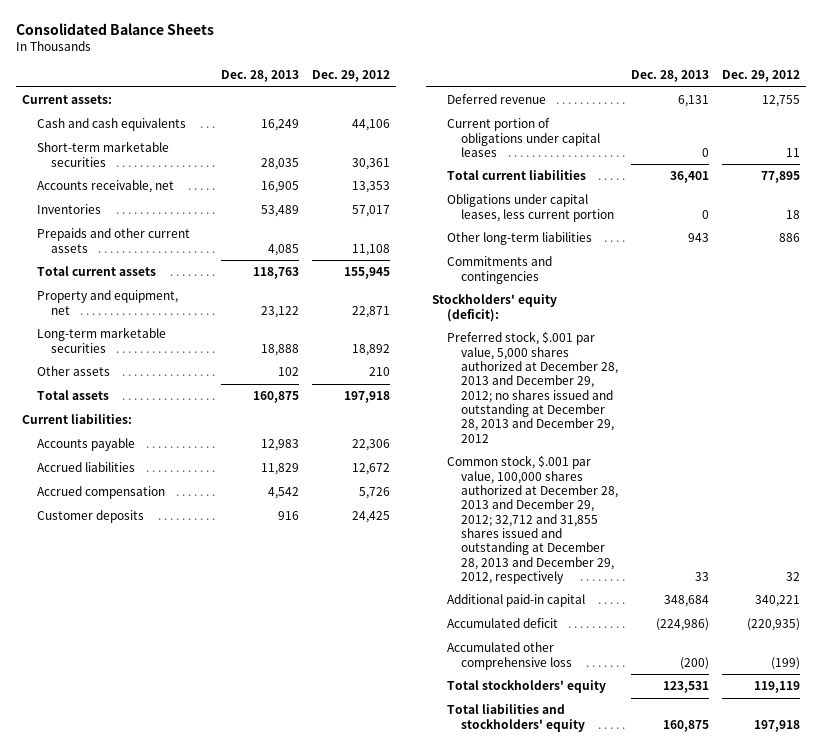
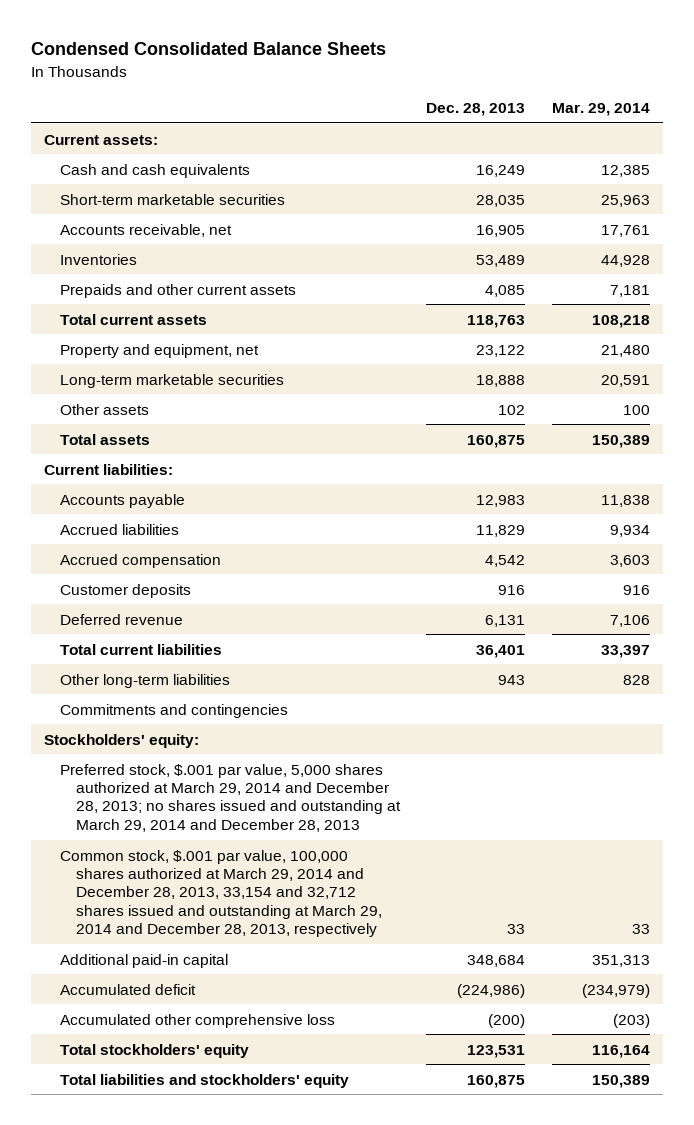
[16,22,215,35] Consolidated Balance Sheets -> [31,42,387,56] Condensed Consolidated Balance Sheets
[311,70,390,83] Dec. 29, 2012 -> none
none -> [551,102,650,116] Mar. 29, 2014
[446,118,601,157] Current portion of obligations under capital leases -> none
[446,194,615,222] Obligations under capital leases, less current portion -> none
[432,294,558,322] Stockholders' equity (deficit): -> [44,733,200,748] Stockholders' equity:
[446,331,619,443] Preferred stock, $.001 par value, 5,000 shares authorized at December 28, 2013 and December 29, 2012; no shares issued and outstanding at December 28, 2013 and December 29, 2012 -> [60,763,401,832] Preferred stock, $.001 par value, 5,000 shares authorized at March 29, 2014 and December 28, 2013; no shares issued and outstanding at March 29, 2014 and December 28, 2013
[446,455,619,584] Common stock, $.001 par value, 100,000 shares authorized at December 28, 2013 and December 29, 2012; 32,712 and 31,855 shares issued and outstanding at December 28, 2013 and December 29, 2012, respectively -> [60,849,382,938] Common stock, $.001 par value, 100,000 shares authorized at March 29, 2014 and December 28, 2013, 33,154 and 32,712 shares issued and outstanding at March 29, 2014 and December 28, 2013, respectively

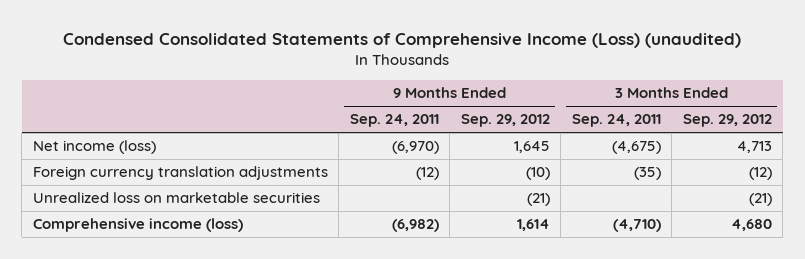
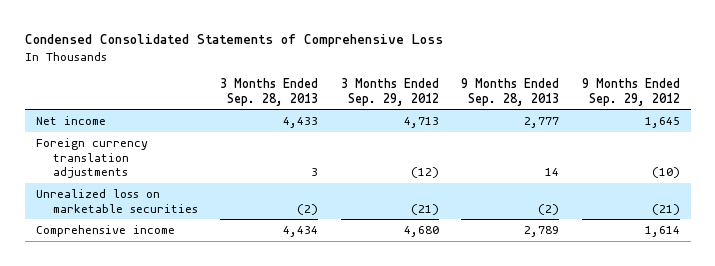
[63,32,742,48] Condensed Consolidated Statements of Comprehensive Income (Loss) (unaudited) -> [24,33,443,47] Condensed Consolidated Statements of Comprehensive Loss
[349,114,439,128] Sep. 24, 2011 -> none
[571,114,661,128] Sep. 24, 2011 -> none
none -> [220,78,319,106] 3 Months Ended Sep. 28, 2013
none -> [461,78,560,106] 9 Months Ended Sep. 28, 2013
[32,140,156,155] Net income (loss) -> [35,116,106,126] Net income
[32,218,243,233] Comprehensive income (loss) -> [35,225,175,238] Comprehensive income

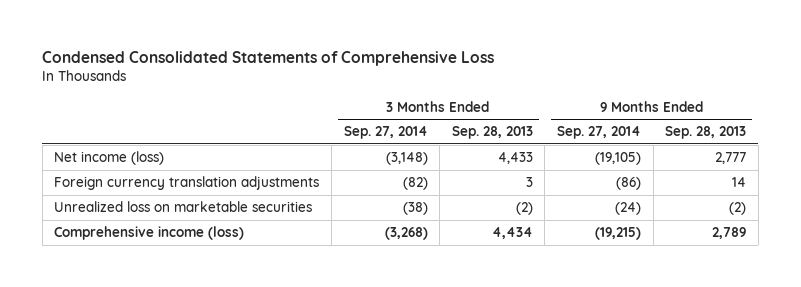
[340,78,439,106] 3 Months Ended Sep. 29, 2012 -> none
[581,78,680,106] 9 Months Ended Sep. 29, 2012 -> none
none -> [343,126,428,140] Sep. 27, 2014
none -> [557,126,642,140] Sep. 27, 2014
[35,116,106,126] Net income -> [54,151,165,166] Net income (loss)
[35,225,175,238] Comprehensive income -> [54,226,245,241] Comprehensive income (loss)

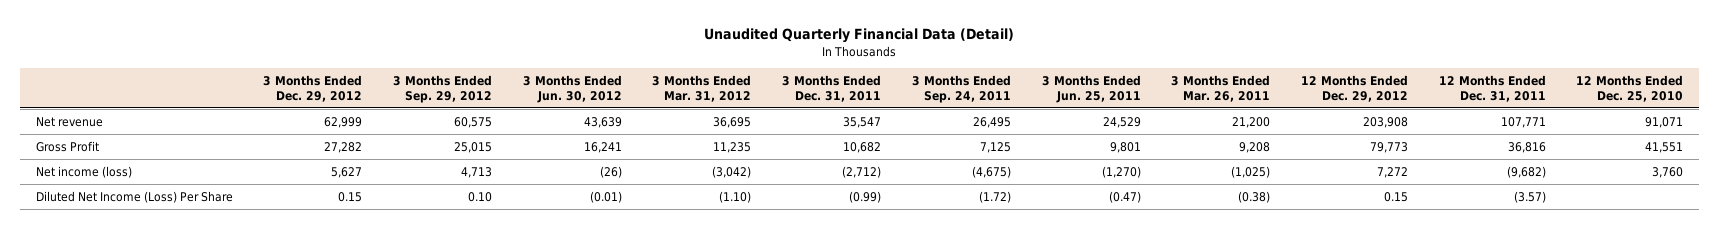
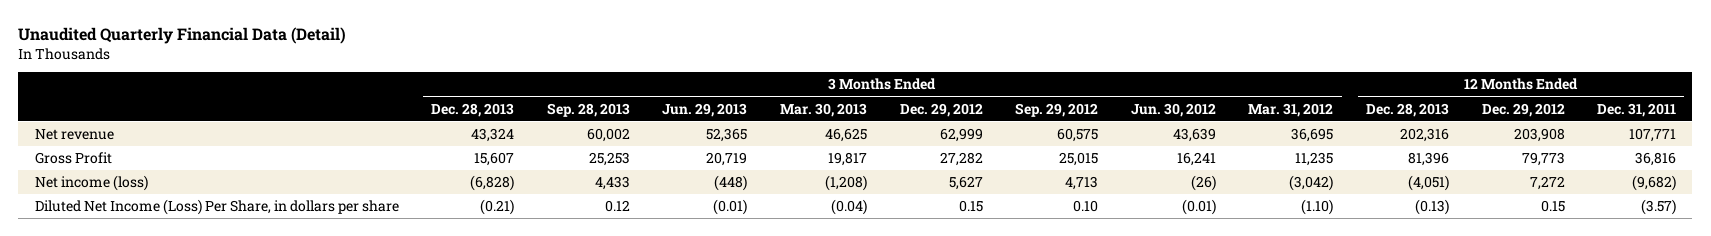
[782,74,882,102] 3 Months Ended Dec. 31, 2011 -> none
[911,74,1011,103] 3 Months Ended Sep. 24, 2011 -> none
[1041,74,1141,103] 3 Months Ended Jun. 25, 2011 -> none
[1171,74,1271,102] 3 Months Ended Mar. 26, 2011 -> none
[1576,74,1684,102] 12 Months Ended Dec. 25, 2010 -> none
none -> [431,102,515,117] Dec. 28, 2013
none -> [546,102,630,117] Sep. 28, 2013
none -> [662,102,748,117] Jun. 29, 2013
none -> [780,102,868,117] Mar. 30, 2013
none -> [1365,102,1449,117] Dec. 28, 2013
[35,190,233,203] Diluted Net Income (Loss) Per Share -> [34,199,399,216] Diluted Net Income (Loss) Per Share, in dollars per share

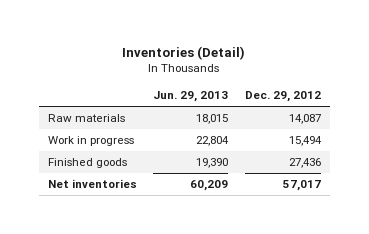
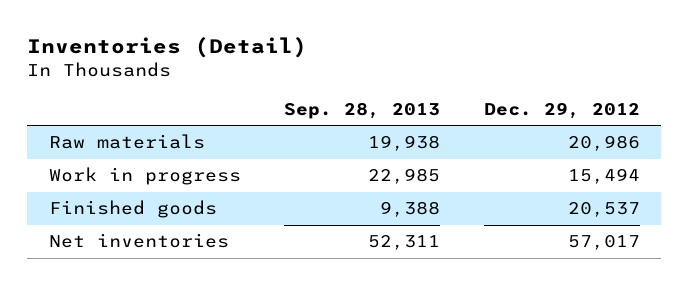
[153,91,229,103] Jun. 29, 2013 -> none
none -> [284,101,441,119] Sep. 28, 2013
[289,114,322,125] 14,087 -> [567,135,640,152] 20,986
[289,158,322,169] 27,436 -> [567,202,640,218] 20,537

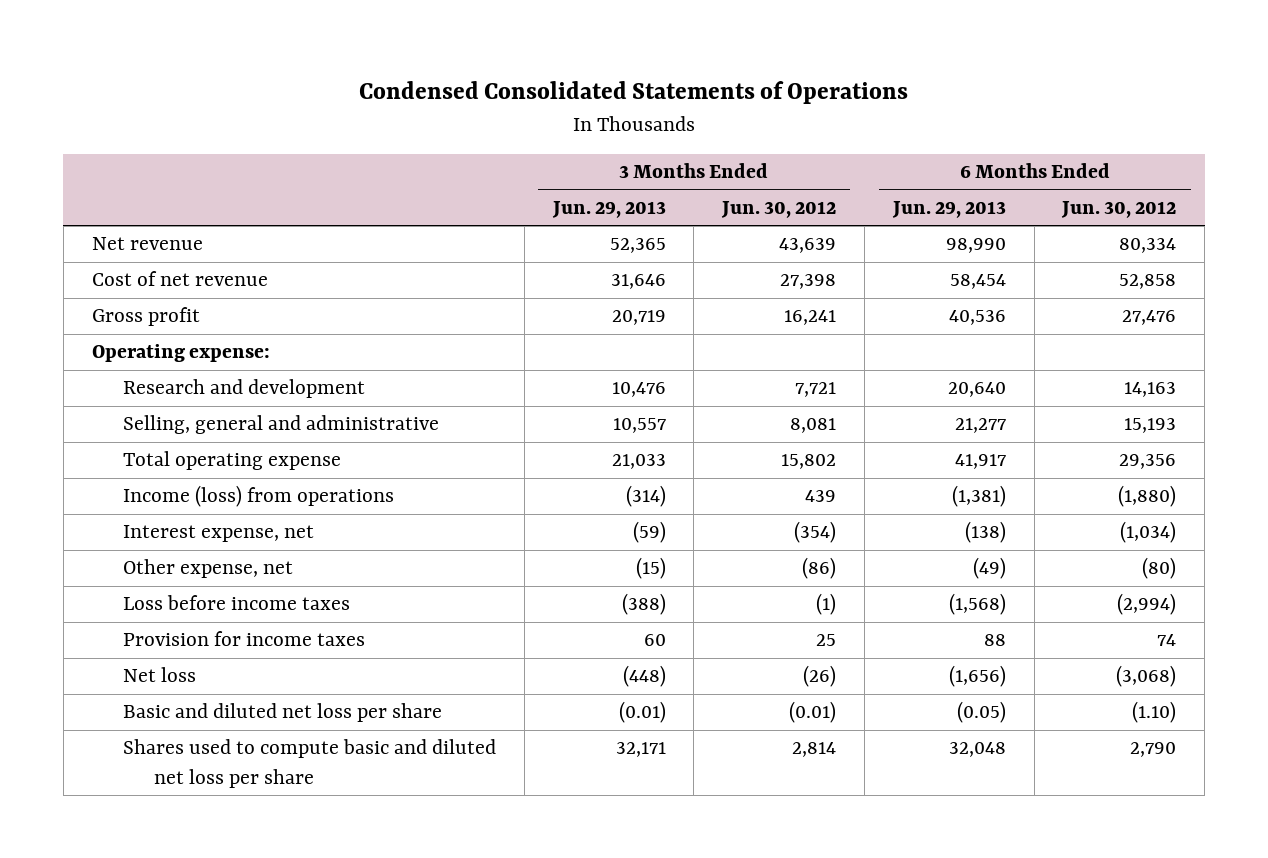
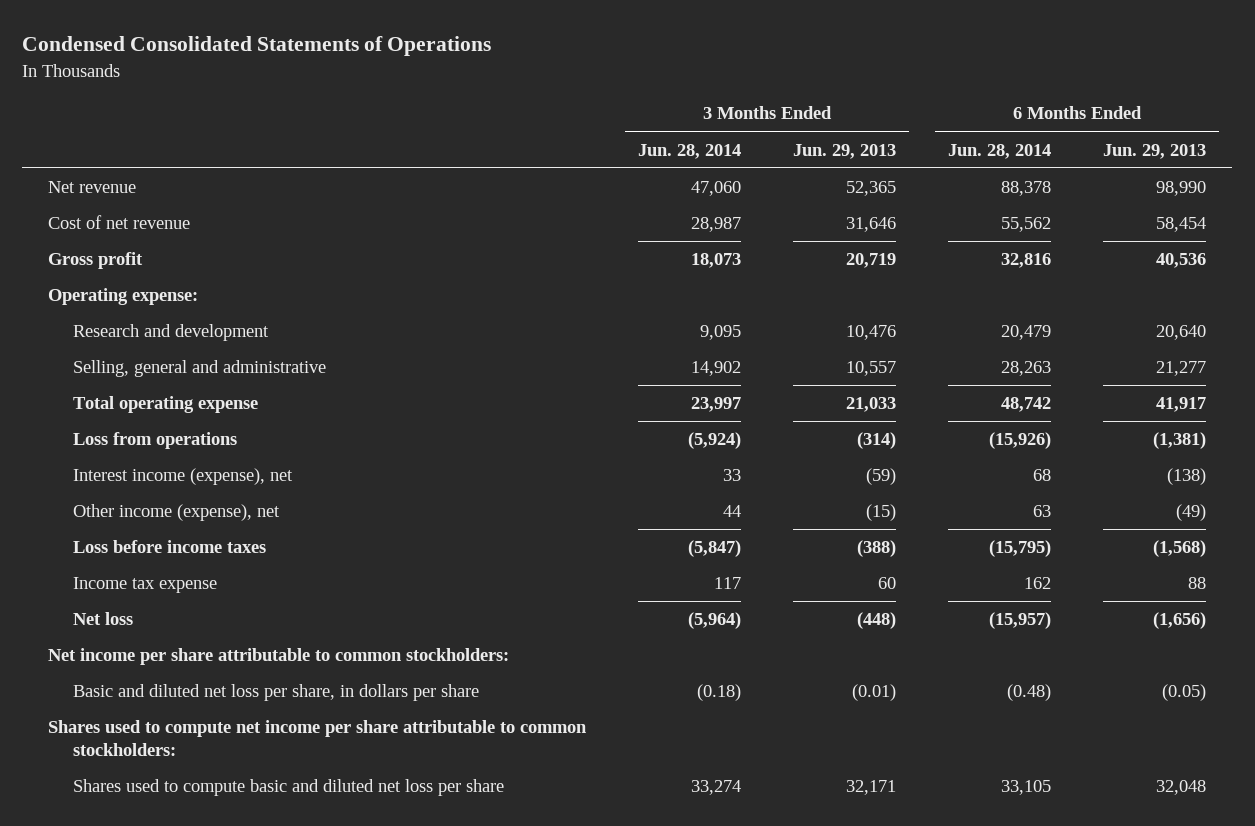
[721,200,837,218] Jun. 30, 2012 -> none
[1061,200,1177,218] Jun. 30, 2012 -> none
none -> [638,143,742,159] Jun. 28, 2014
none -> [948,143,1052,159] Jun. 28, 2014
[123,485,395,508] Income (loss) from operations -> [72,432,237,450] Loss from operations
[123,525,315,543] Interest expense, net -> [72,468,293,486] Interest income (expense), net
[123,559,294,579] Other expense, net -> [72,504,280,522] Other income (expense), net
[123,631,366,647] Provision for income taxes -> [72,577,217,594] Income tax expense
none -> [48,648,510,666] Net income per share attributable to common stockholders:
[123,703,443,723] Basic and diluted net loss per share -> [72,684,479,702] Basic and diluted net loss per share, in dollars per share
none -> [48,720,588,756] Shares used to compute net income per share attributable to common stockholders:

